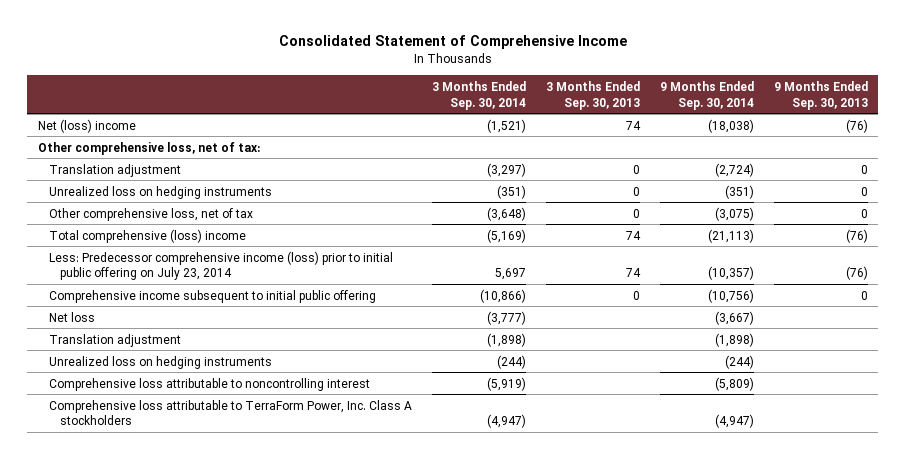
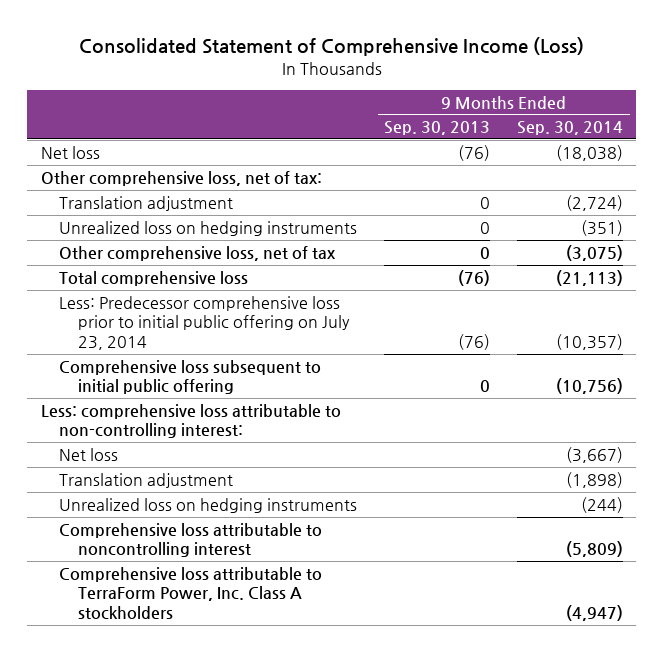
[278,35,627,50] Consolidated Statement of Comprehensive Income -> [78,37,584,57] Consolidated Statement of Comprehensive Income (Loss)
[432,80,527,110] 3 Months Ended Sep. 30, 2014 -> none
[546,80,641,110] 3 Months Ended Sep. 30, 2013 -> none
[37,118,136,133] Net (loss) income -> [40,145,100,159] Net loss
[48,228,246,243] Total comprehensive (loss) income -> [59,270,249,286] Total comprehensive loss
[48,250,393,281] Less: Predecessor comprehensive income (loss) prior to initial public offering on July 23, 2014 -> [59,295,351,350] Less: Predecessor comprehensive loss prior to initial public offering on July 23, 2014
[48,289,376,303] Comprehensive income subsequent to initial public offering -> [59,359,322,395] Comprehensive loss subsequent to initial public offering
none -> [40,403,341,439] Less: comprehensive loss attributable to non-controlling interest:

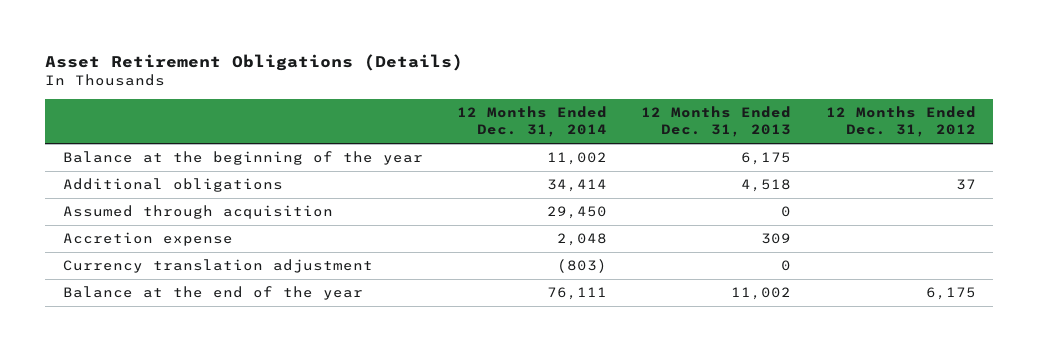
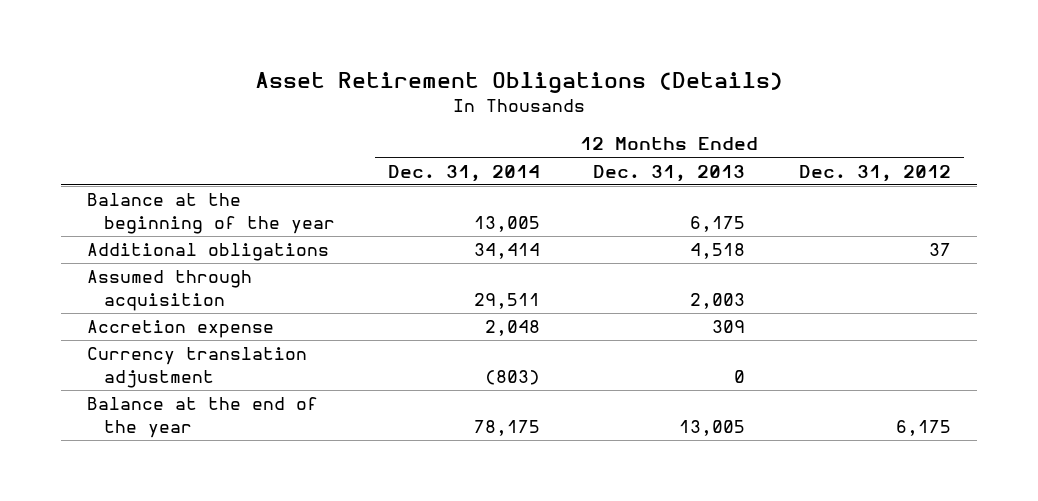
[546,152,607,166] 11,002 -> [474,215,541,232] 13,005
[546,206,607,220] 29,450 -> [474,292,541,309] 29,511
[781,206,792,218] 0 -> [690,292,746,309] 2,003
[546,287,607,301] 76,111 -> [474,419,541,436] 78,175
[731,287,792,301] 11,002 -> [679,419,746,436] 13,005

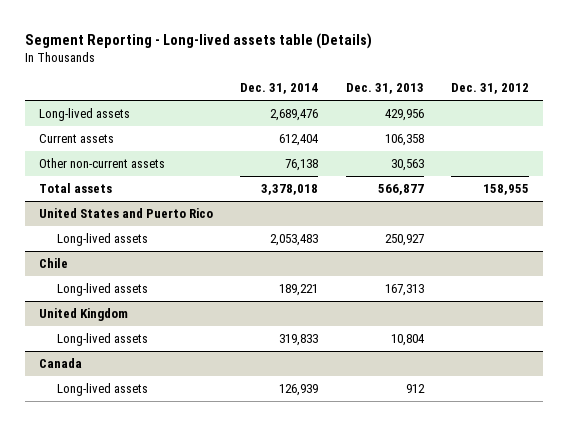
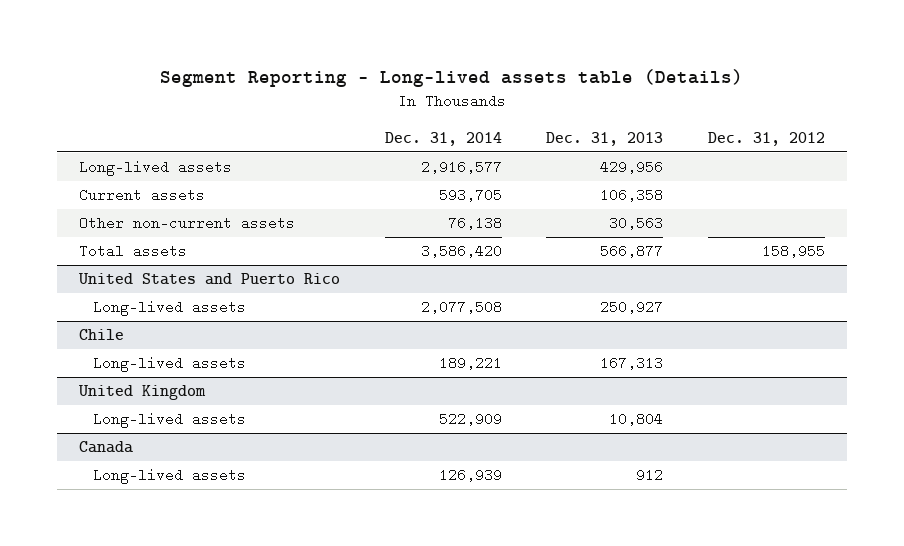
[270,109,319,122] 2,689,476 -> [420,160,502,175] 2,916,577
[279,134,320,147] 612,404 -> [438,188,502,203] 593,705
[261,184,319,196] 3,378,018 -> [420,244,502,259] 3,586,420
[270,234,319,247] 2,053,483 -> [420,300,502,315] 2,077,508
[279,334,319,347] 319,833 -> [438,412,502,427] 522,909

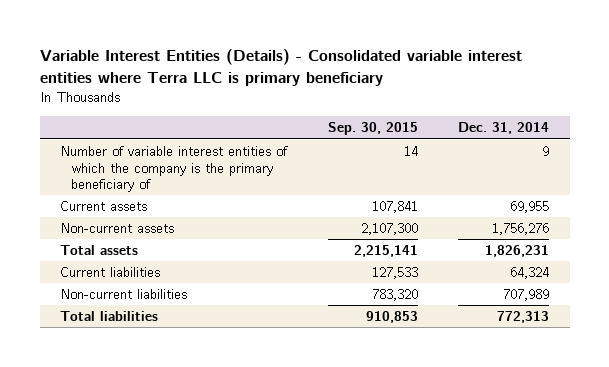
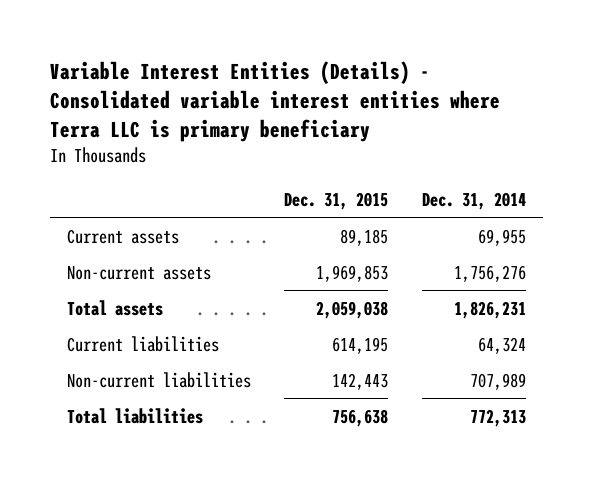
[327,122,418,136] Sep. 30, 2015 -> none
none -> [284,191,389,210] Dec. 31, 2015
[59,146,288,193] Number of variable interest entities of which the company is the primary beneficiary of -> none

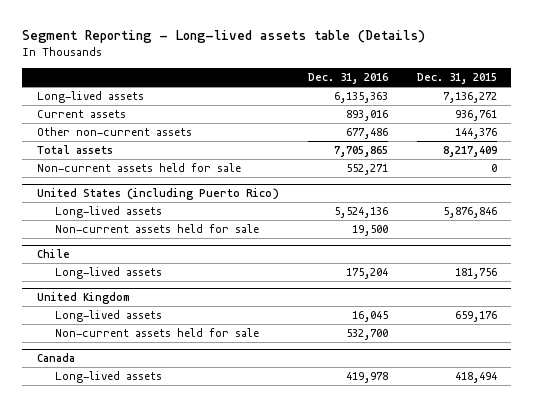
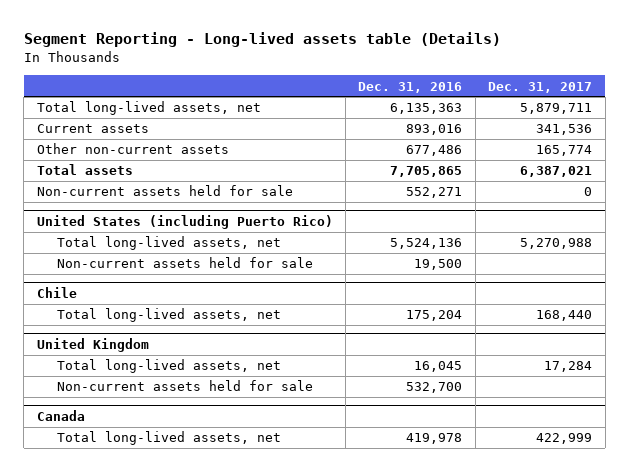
[416,72,497,84] Dec. 31, 2015 -> none
none -> [488,81,593,93] Dec. 31, 2017
[36,91,144,104] Long-lived assets -> [36,101,261,116] Total long-lived assets, net
[54,206,162,219] Long-lived assets -> [56,236,281,251] Total long-lived assets, net
[54,267,162,280] Long-lived assets -> [56,308,281,323] Total long-lived assets, net
[54,310,162,323] Long-lived assets -> [56,359,281,374] Total long-lived assets, net
[54,371,162,384] Long-lived assets -> [56,431,281,446] Total long-lived assets, net

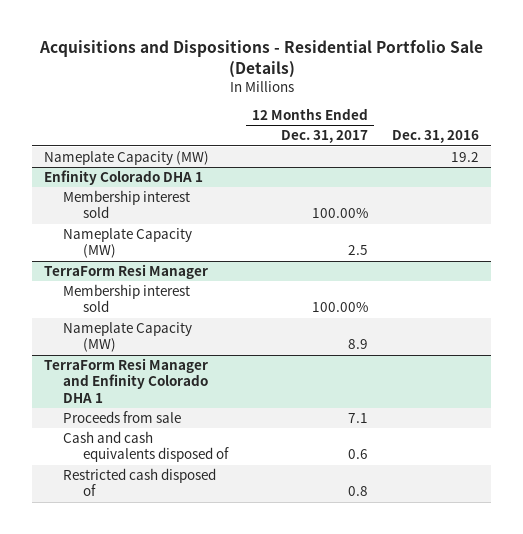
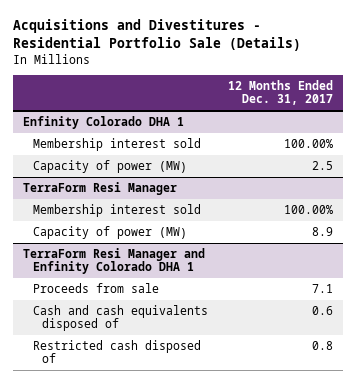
[38,39,483,78] Acquisitions and Dispositions - Residential Portfolio Sale (Details) -> [12,19,301,52] Acquisitions and Divestitures - Residential Portfolio Sale (Details)
[392,130,480,144] Dec. 31, 2016 -> none
[43,150,209,165] Nameplate Capacity (MW) -> none
[63,227,193,259] Nameplate Capacity (MW) -> [32,159,187,173] Capacity of power (MW)
[63,321,193,353] Nameplate Capacity (MW) -> [32,225,187,239] Capacity of power (MW)

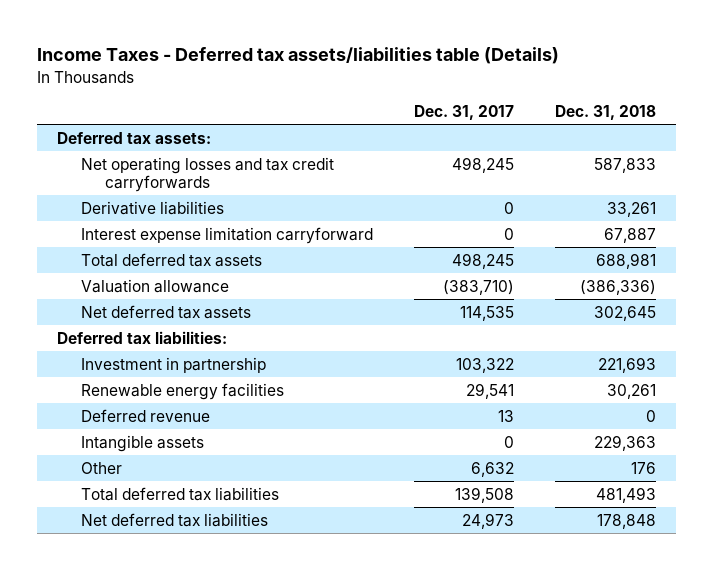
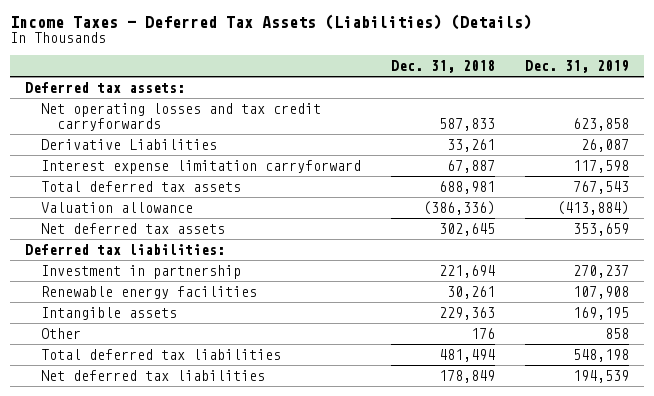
[37,47,560,65] Income Taxes - Deferred tax assets/liabilities table (Details) -> [9,13,532,30] Income Taxes - Deferred Tax Assets (Liabilities) (Details)
[414,104,515,120] Dec. 31, 2017 -> none
none -> [524,59,629,73] Dec. 31, 2019
[81,200,225,215] Derivative liabilities -> [40,138,217,150] Derivative Liabilities
[598,356,657,373] 221,693 -> [438,264,495,278] 221,694
[81,408,211,422] Deferred revenue -> none
[596,486,657,503] 481,493 -> [438,348,495,362] 481,494
[597,513,657,529] 178,848 -> [438,369,495,383] 178,849

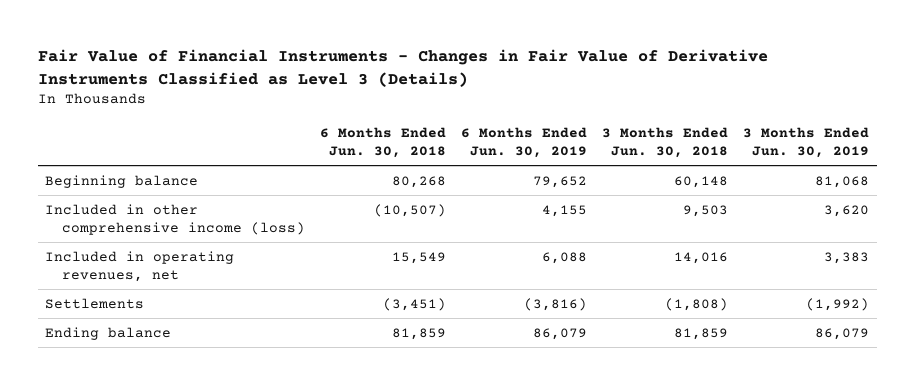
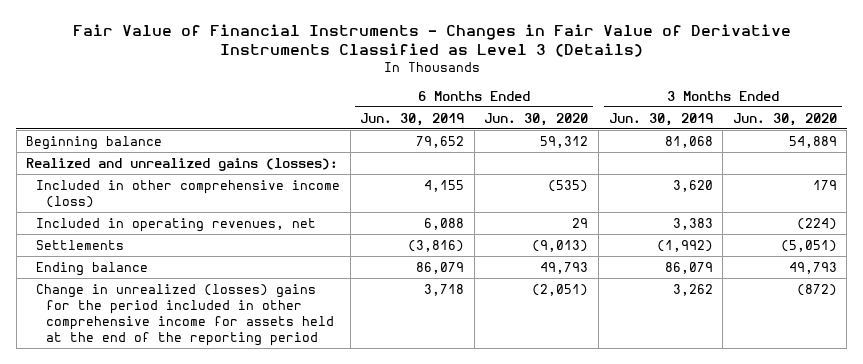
[319,126,446,158] 6 Months Ended Jun. 30, 2018 -> none
[601,126,728,158] 3 Months Ended Jun. 30, 2018 -> none
none -> [484,112,589,126] Jun. 30, 2020
none -> [732,112,837,126] Jun. 30, 2020
none -> [26,157,339,171] Realized and unrealized gains (losses):
none -> [35,283,334,346] Change in unrealized (losses) gains for the period included in other comprehensive income for assets held at the end of the reporting period

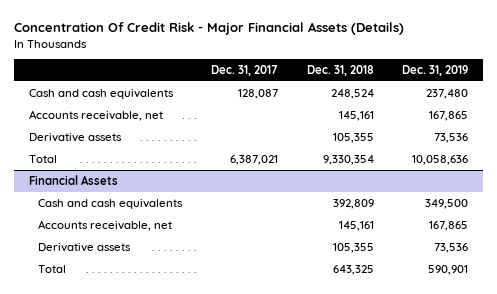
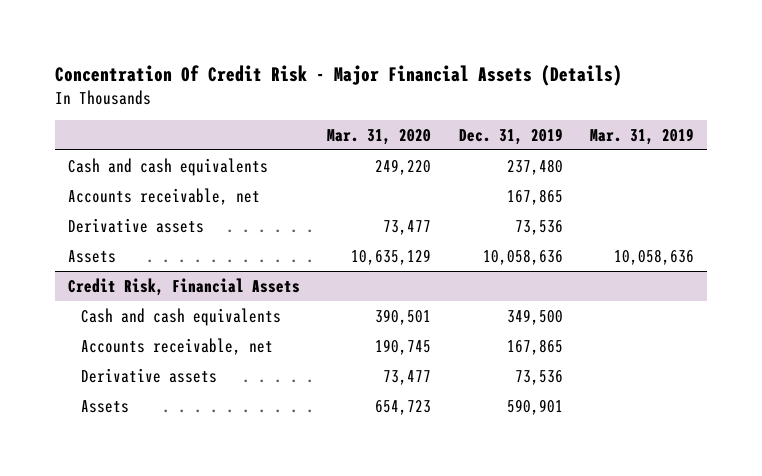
[210,64,278,76] Dec. 31, 2017 -> none
[306,64,374,76] Dec. 31, 2018 -> none
none -> [327,129,432,146] Mar. 31, 2020
none -> [589,128,694,146] Mar. 31, 2019
[28,155,57,164] Total -> [68,249,117,263] Assets
[28,175,118,186] Financial Assets -> [68,277,301,296] Credit Risk, Financial Assets
[38,265,67,274] Total -> [81,399,130,413] Assets

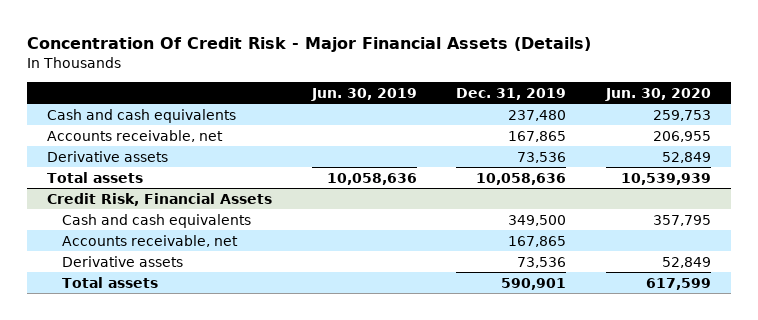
[327,129,432,146] Mar. 31, 2020 -> none
[589,128,694,146] Mar. 31, 2019 -> none
none -> [310,87,417,101] Jun. 30, 2019
none -> [604,87,711,101] Jun. 30, 2020
[68,249,117,263] Assets -> [46,171,143,183] Total assets
[81,399,130,413] Assets -> [62,276,159,288] Total assets

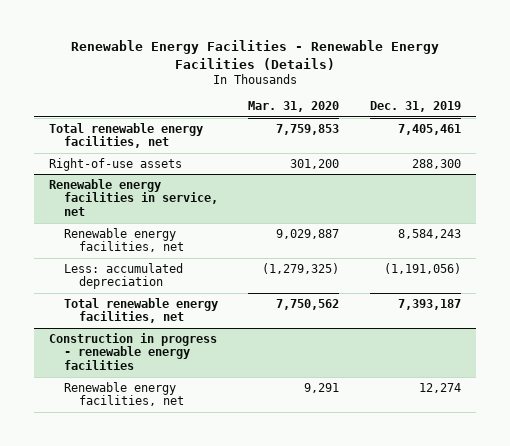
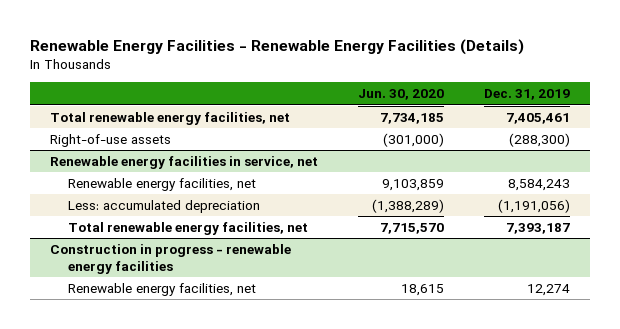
[248,101,340,113] Mar. 31, 2020 -> none
none -> [358,89,445,101] Jun. 30, 2020
[412,158,462,169] 288,300 -> [509,132,571,147] (288,300)

